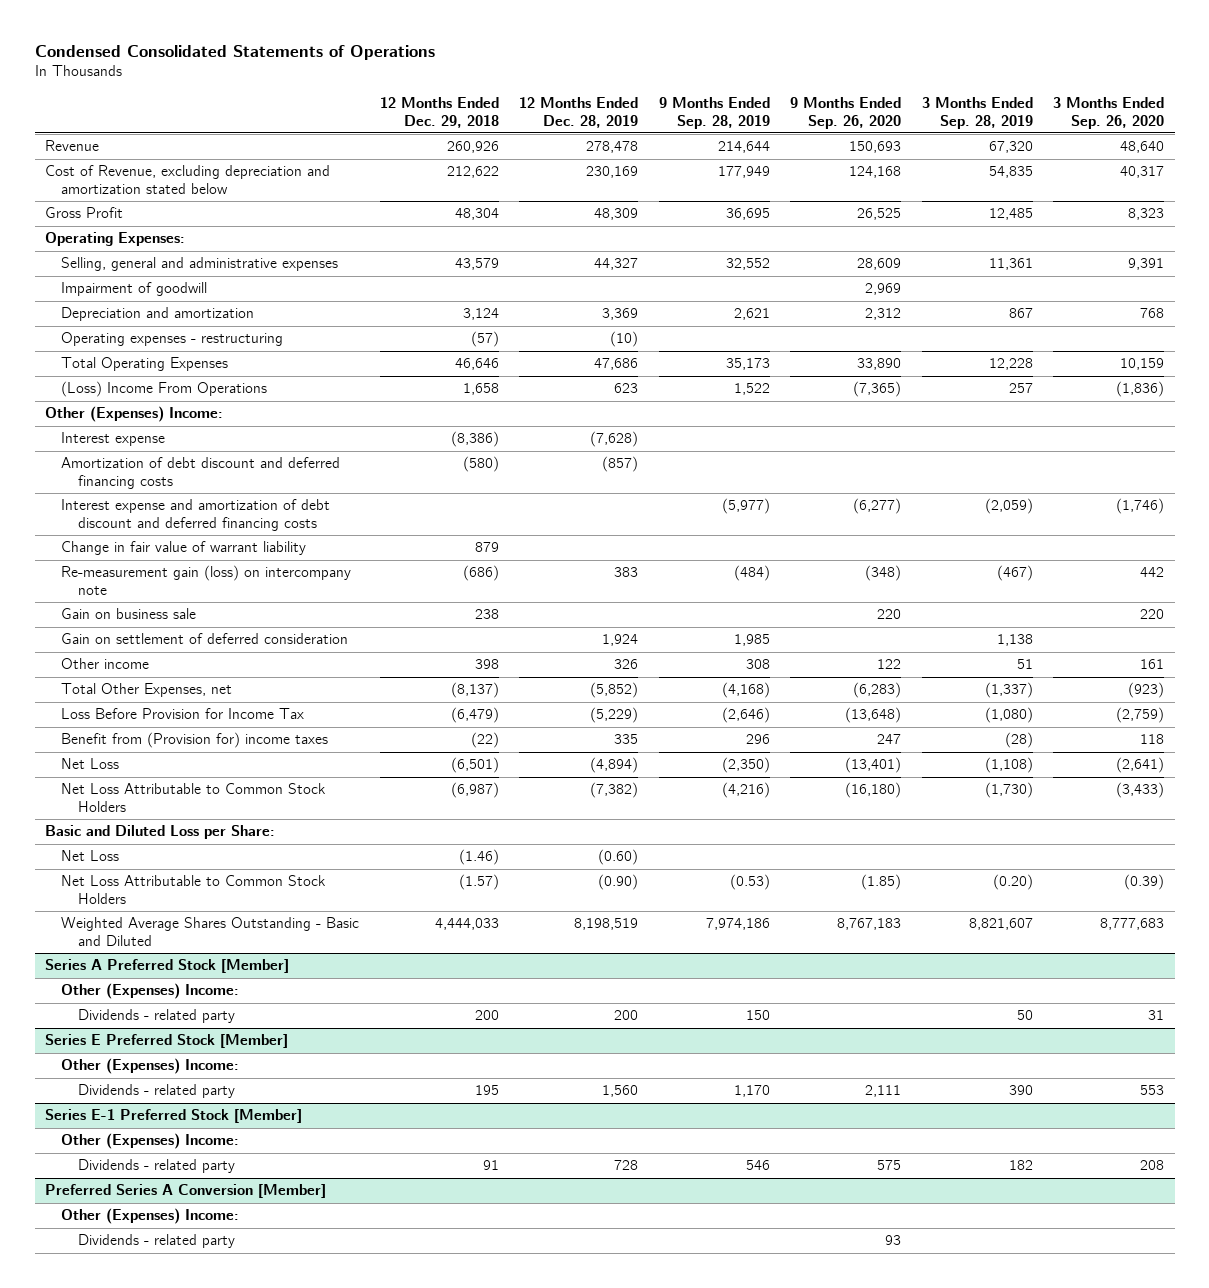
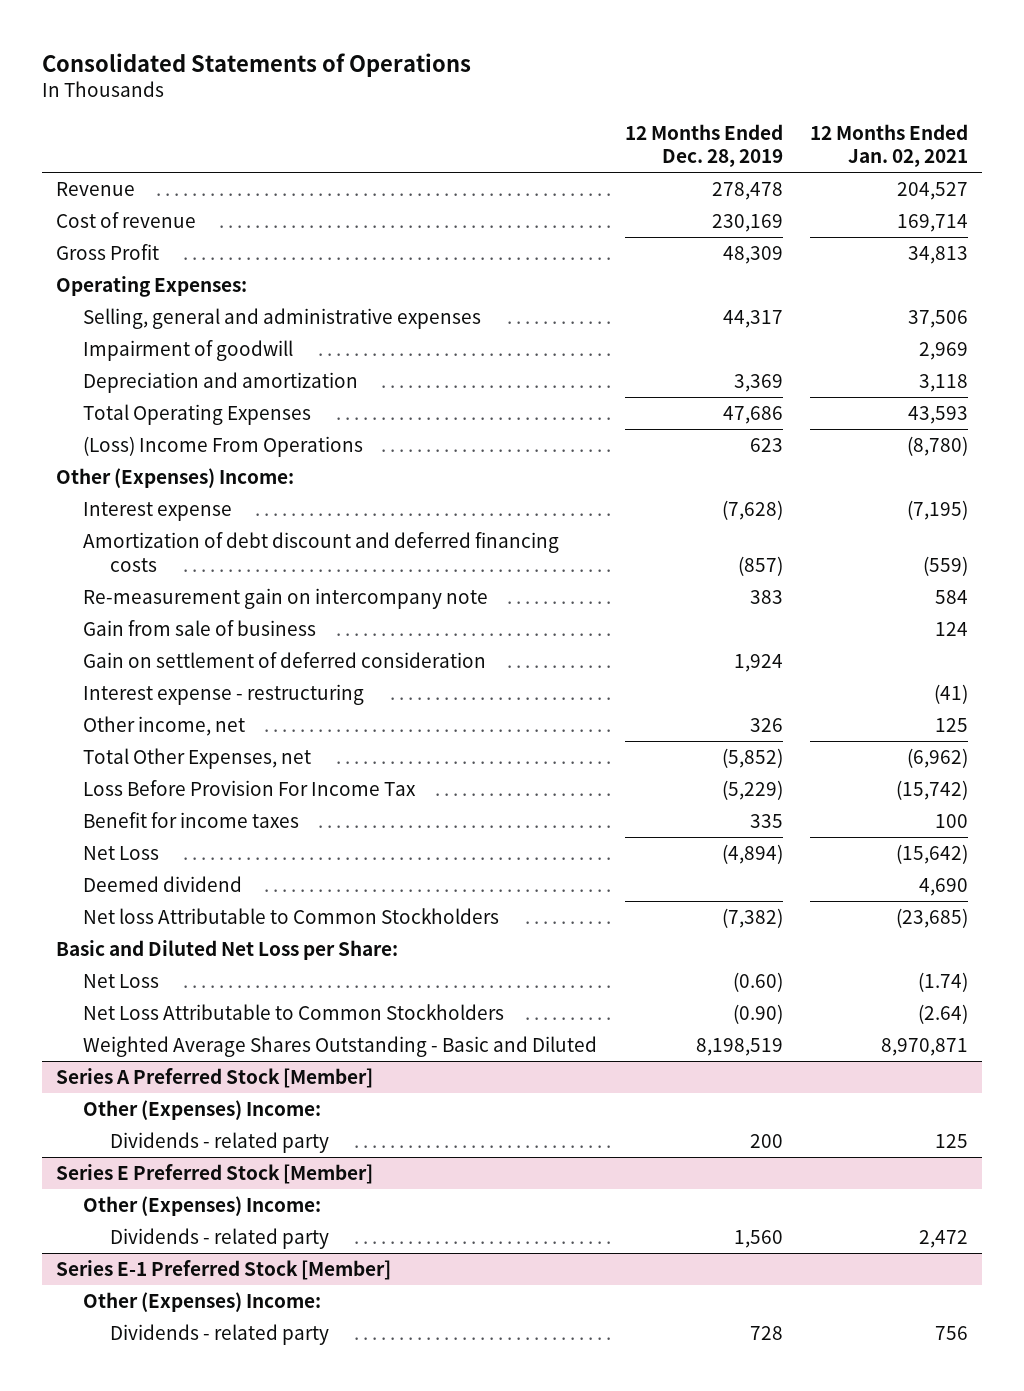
[34,44,435,60] Condensed Consolidated Statements of Operations -> [41,52,471,77] Consolidated Statements of Operations
[379,96,499,128] 12 Months Ended Dec. 29, 2018 -> none
[658,96,770,129] 9 Months Ended Sep. 28, 2019 -> none
[790,96,902,129] 9 Months Ended Sep. 26, 2020 -> none
[921,96,1033,129] 3 Months Ended Sep. 28, 2019 -> none
[1053,96,1165,129] 3 Months Ended Sep. 26, 2020 -> none
none -> [810,123,969,168] 12 Months Ended Jan. 02, 2021
[44,165,330,195] Cost of Revenue, excluding depreciation and amortization stated below -> [55,212,196,229] Cost of revenue
[594,258,639,271] 44,327 -> [722,310,783,329] 44,317
[61,332,284,347] Operating expenses - restructuring -> none
[61,499,331,532] Interest expense and amortization of debt discount and deferred financing costs -> none
[61,541,307,556] Change in fair value of warrant liability -> none
[61,565,352,596] Re-measurement gain (loss) on intercompany note -> [82,588,488,610] Re-measurement gain on intercompany note
[61,608,197,620] Gain on business sale -> [82,620,316,637] Gain from sale of business
none -> [82,684,364,706] Interest expense - restructuring
[61,658,150,670] Other income -> [82,716,245,737] Other income, net
[61,708,305,720] Loss Before Provision for Income Tax -> [82,780,416,797] Loss Before Provision For Income Tax
[61,732,329,749] Benefit from (Provision for) income taxes -> [82,812,299,829] Benefit for income taxes
none -> [82,876,242,893] Deemed dividend
[61,783,327,813] Net Loss Attributable to Common Stock Holders -> [82,908,499,925] Net loss Attributable to Common Stockholders
[44,825,275,840] Basic and Diluted Loss per Share: -> [55,940,398,961] Basic and Diluted Net Loss per Share:
[61,875,327,905] Net Loss Attributable to Common Stock Holders -> [82,1004,504,1021] Net Loss Attributable to Common Stockholders
[44,1184,326,1199] Preferred Series A Conversion [Member] -> none
[61,1208,240,1225] Other (Expenses) Income: -> none
[78,1234,236,1249] Dividends - related party -> none

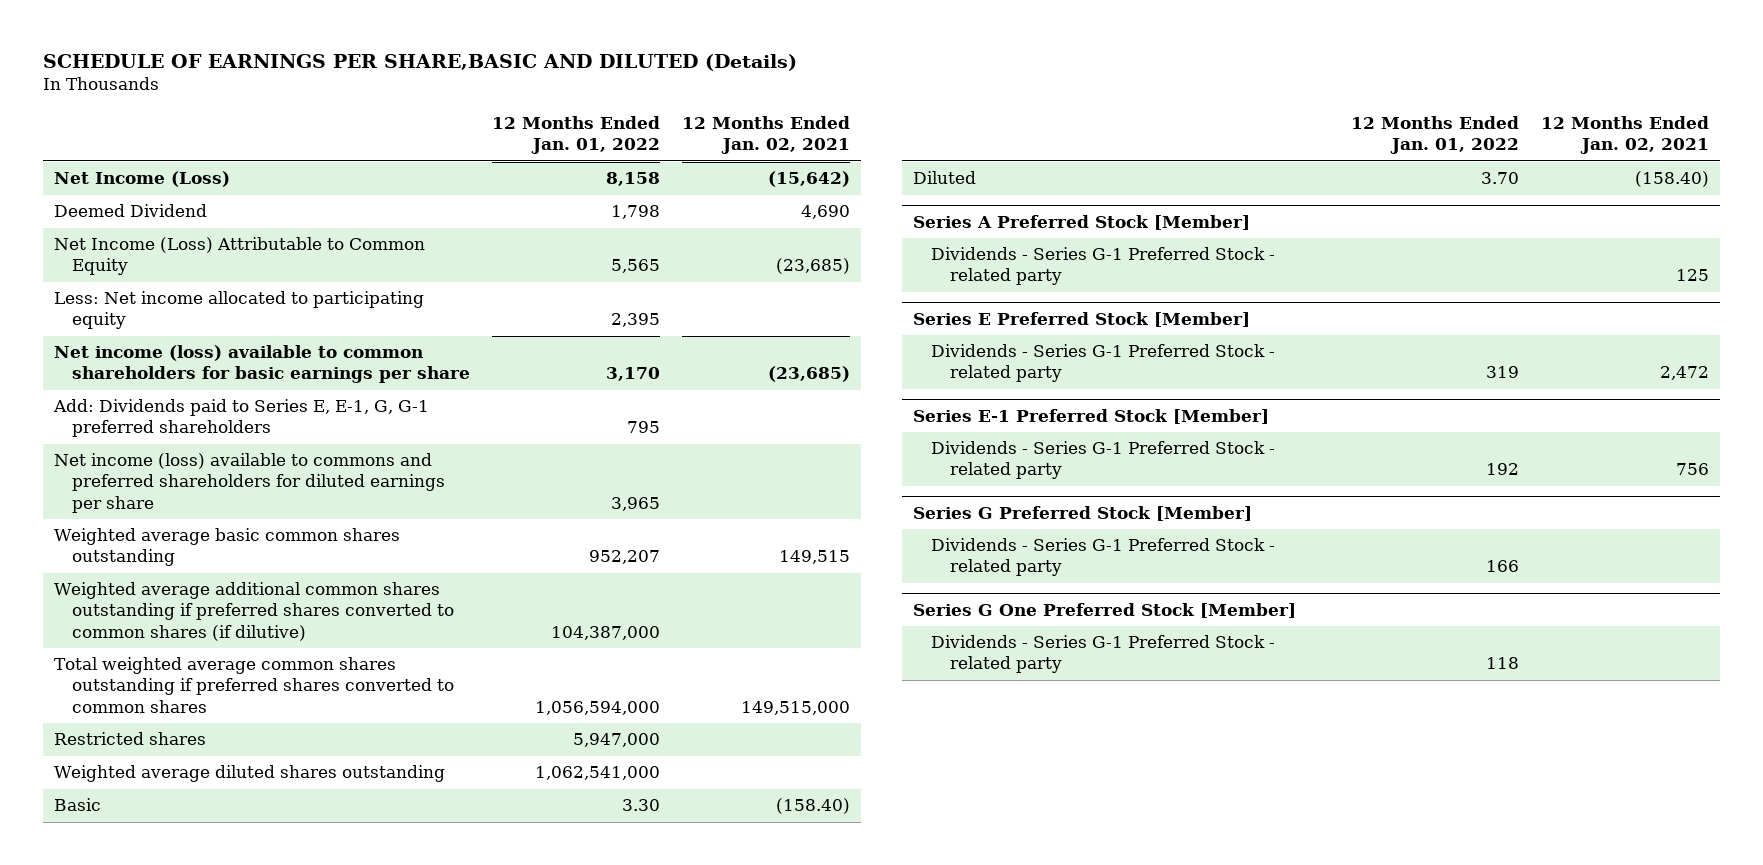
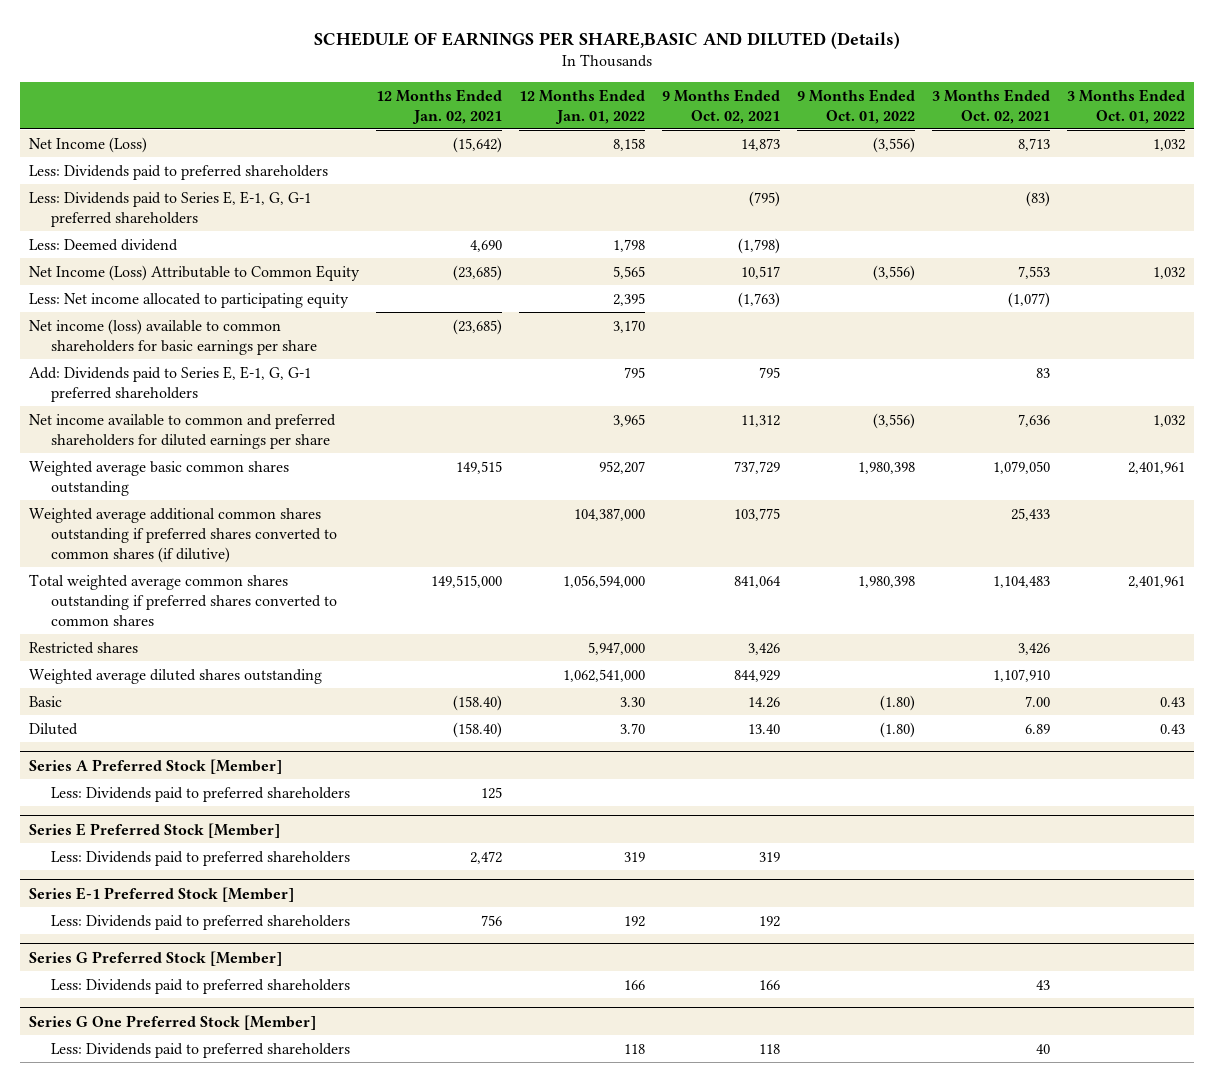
none -> [662,88,781,124] 9 Months Ended Oct. 02, 2021
none -> [797,88,916,124] 9 Months Ended Oct. 01, 2022
none -> [932,88,1051,124] 3 Months Ended Oct. 02, 2021
none -> [1067,88,1186,124] 3 Months Ended Oct. 01, 2022
none -> [28,164,328,180] Less: Dividends paid to preferred shareholders
none -> [28,190,311,227] Less: Dividends paid to Series E, E-1, G, G-1 preferred shareholders
[53,204,207,218] Deemed Dividend -> [28,238,178,251] Less: Deemed dividend
[53,453,446,513] Net income (loss) available to commons and preferred shareholders for diluted earnings per share -> [28,413,336,449] Net income available to common and preferred shareholders for diluted earnings per share
[931,247,1276,286] Dividends - Series G-1 Preferred Stock - related party -> [51,786,351,802] Less: Dividends paid to preferred shareholders
[931,344,1276,383] Dividends - Series G-1 Preferred Stock - related party -> [51,850,351,866] Less: Dividends paid to preferred shareholders
[931,441,1276,480] Dividends - Series G-1 Preferred Stock - related party -> [51,914,351,930] Less: Dividends paid to preferred shareholders
[931,538,1276,577] Dividends - Series G-1 Preferred Stock - related party -> [51,978,351,994] Less: Dividends paid to preferred shareholders
[931,635,1276,674] Dividends - Series G-1 Preferred Stock - related party -> [51,1042,351,1058] Less: Dividends paid to preferred shareholders

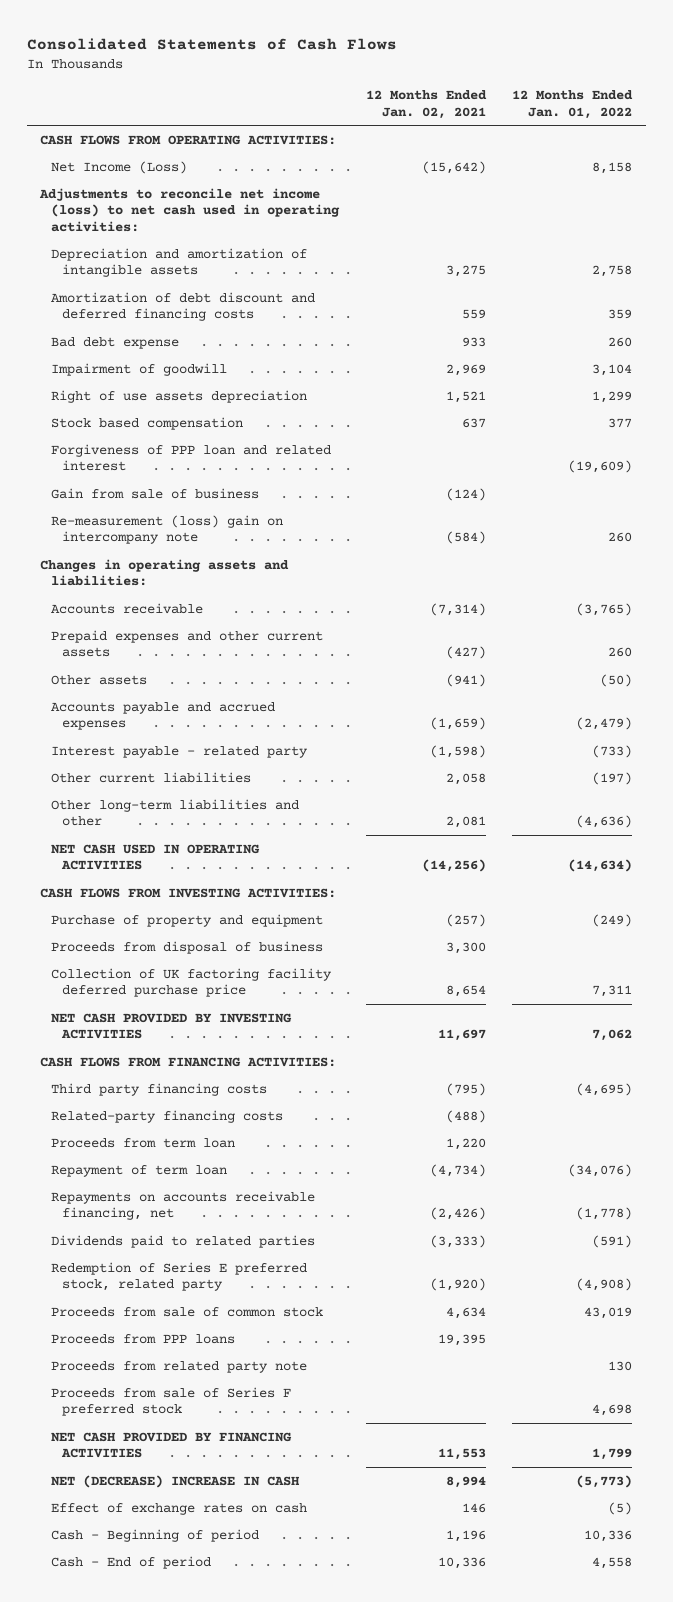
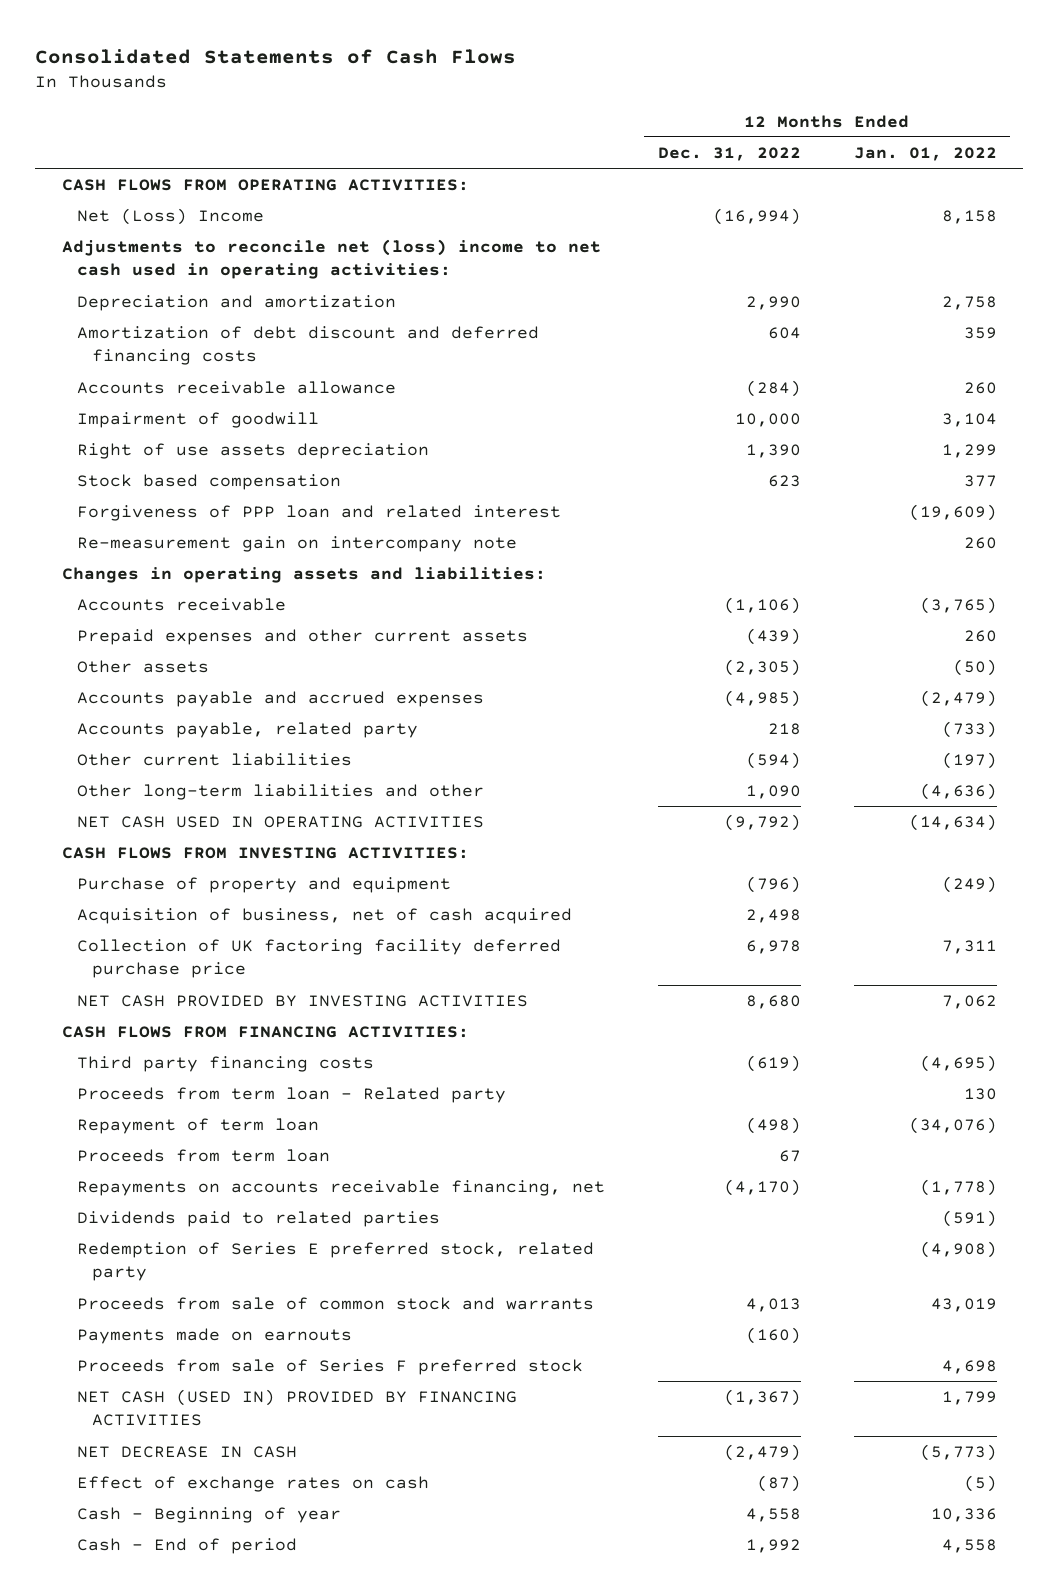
[365,90,487,119] 12 Months Ended Jan. 02, 2021 -> none
none -> [657,146,801,161] Dec. 31, 2022
[50,160,187,174] Net Income (Loss) -> [76,208,264,226] Net (Loss) Income
[39,187,340,232] Adjustments to reconcile net income (loss) to net cash used in operating activities: -> [61,239,601,280] Adjustments to reconcile net (loss) income to net cash used in operating activities:
[50,247,307,278] Depreciation and amortization of intangible assets -> [76,295,396,312] Depreciation and amortization
[50,336,179,349] Bad debt expense -> [76,381,396,395] Accounts receivable allowance
[50,487,259,499] Gain from sale of business -> none
[50,514,283,545] Re-measurement (loss) gain on intercompany note -> [76,536,517,553] Re-measurement gain on intercompany note
[50,745,308,758] Interest payable - related party -> [76,722,418,739] Accounts payable, related party
[50,940,323,954] Proceeds from disposal of business -> none
none -> [76,908,572,925] Acquisition of business, net of cash acquired
[50,1109,283,1123] Related-party financing costs -> none
none -> [76,1087,506,1104] Proceeds from term loan - Related party
[50,1137,235,1148] Proceeds from term loan -> [76,1149,330,1163] Proceeds from term loan
[50,1333,235,1344] Proceeds from PPP loans -> none
[50,1360,307,1373] Proceeds from related party note -> none
[50,1306,323,1317] Proceeds from sale of common stock -> [76,1297,594,1311] Proceeds from sale of common stock and warrants
none -> [76,1328,352,1345] Payments made on earnouts
[50,1431,292,1459] NET CASH PROVIDED BY FINANCING ACTIVITIES -> [76,1389,517,1427] NET CASH (USED IN) PROVIDED BY FINANCING ACTIVITIES
[50,1474,300,1488] NET (DECREASE) INCREASE IN CASH -> [76,1446,297,1459] NET DECREASE IN CASH
[50,1528,259,1542] Cash - Beginning of period -> [76,1507,341,1524] Cash - Beginning of year

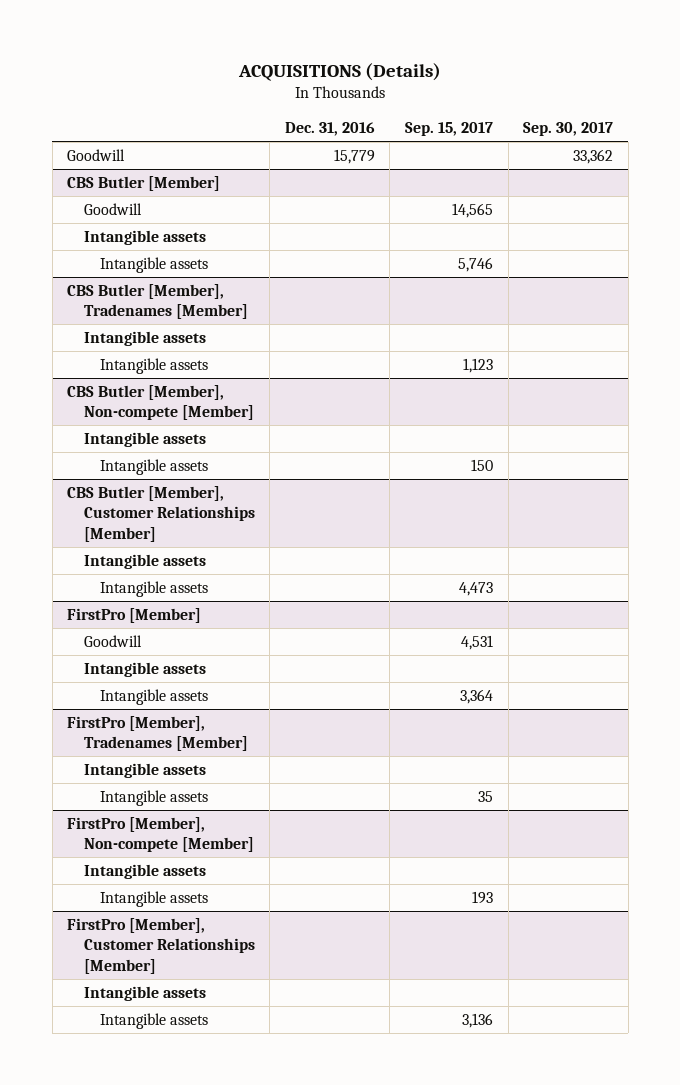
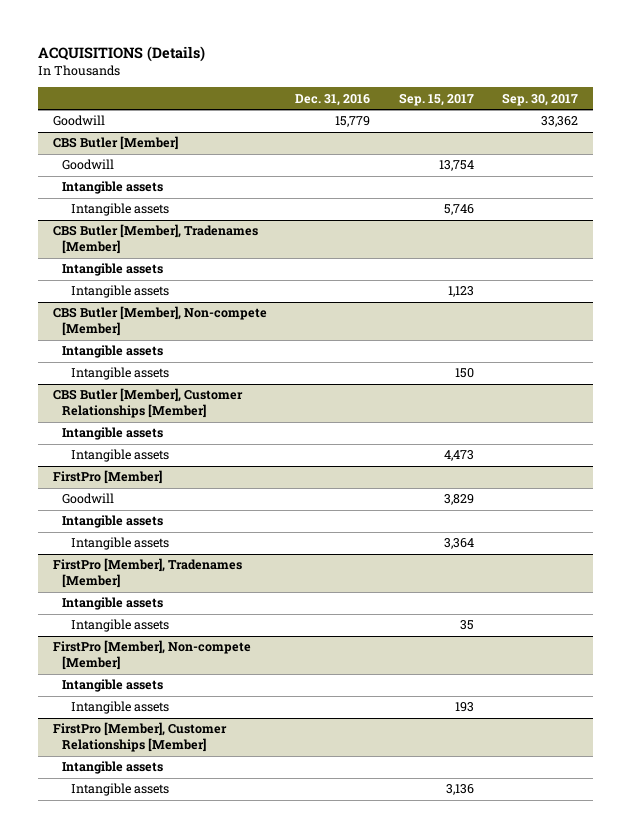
[451,202,493,218] 14,565 -> [438,160,474,172] 13,754
[460,634,493,650] 4,531 -> [443,494,474,506] 3,829

